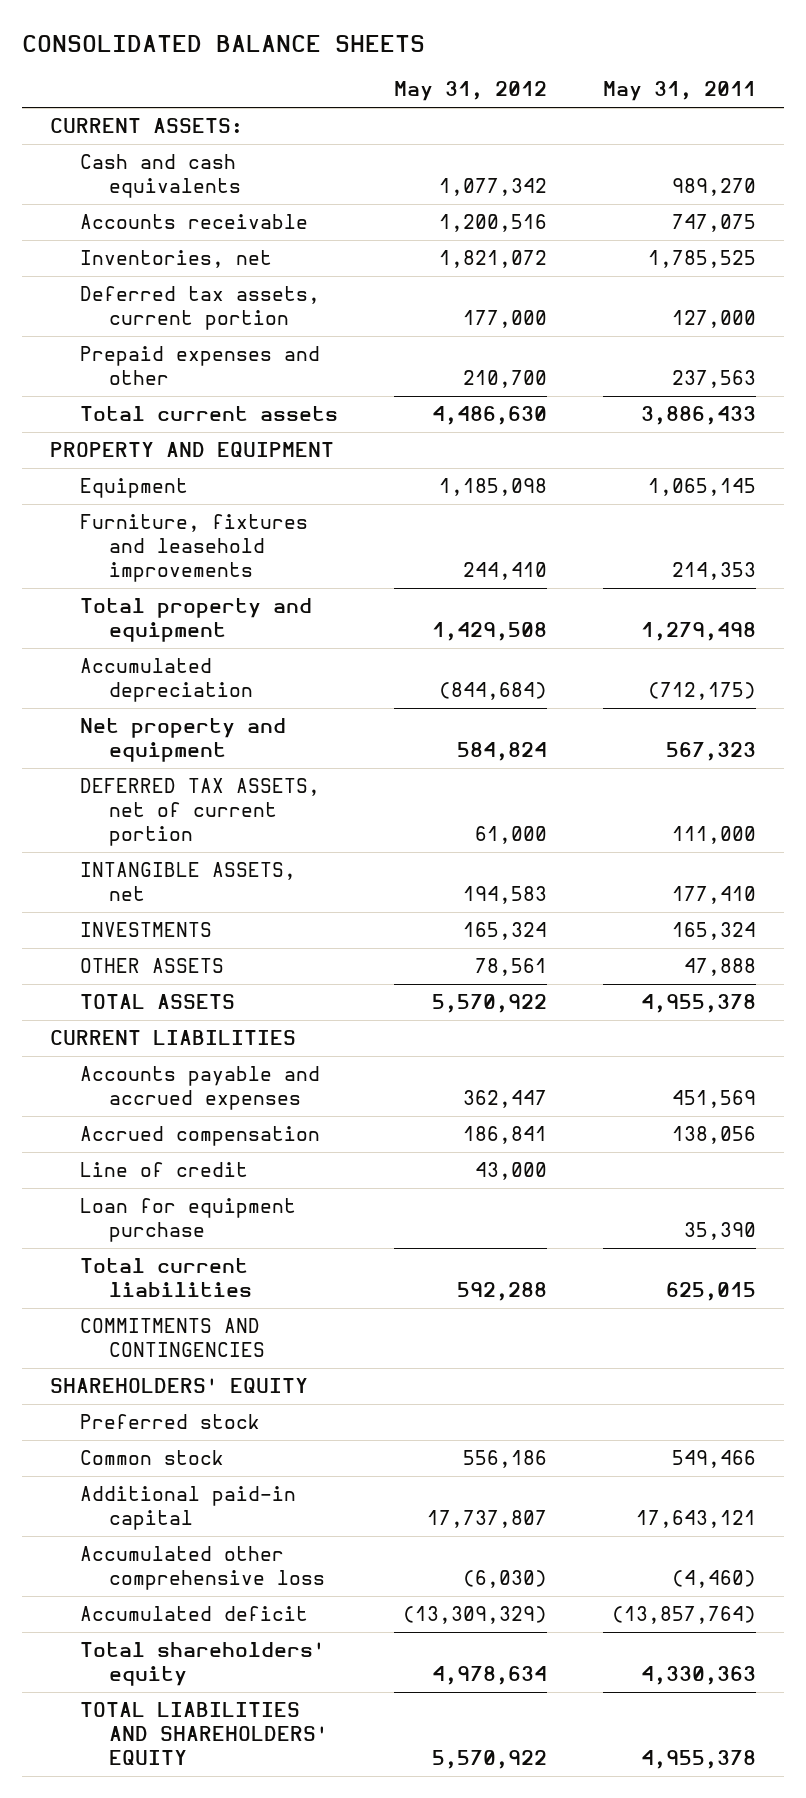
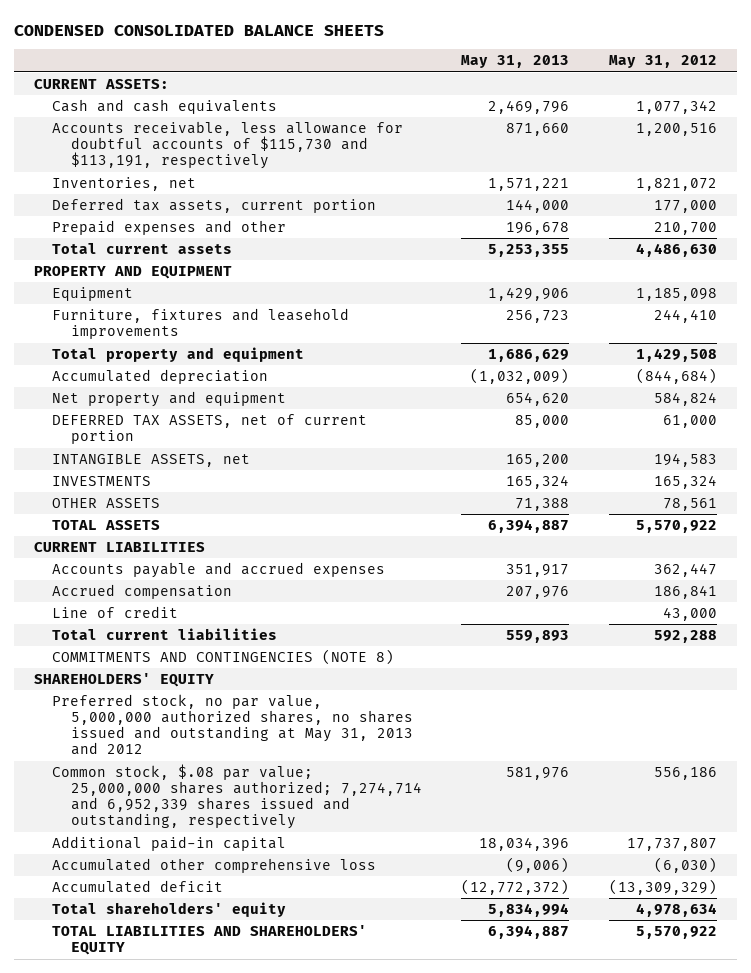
[22,34,426,52] CONSOLIDATED BALANCE SHEETS -> [14,24,385,36] CONDENSED CONSOLIDATED BALANCE SHEETS
[602,81,756,102] May 31, 2011 -> none
none -> [461,55,570,69] May 31, 2013
[79,214,308,230] Accounts receivable -> [52,121,404,170] Accounts receivable, less allowance for doubtful accounts of $115,730 and $113,191, respectively
[79,1198,296,1243] Loan for equipment purchase -> none
[79,1318,265,1358] COMMITMENTS AND CONTINGENCIES -> [52,649,395,666] COMMITMENTS AND CONTINGENCIES (NOTE 8)
[79,1414,260,1430] Preferred stock -> [52,694,413,756] Preferred stock, no par value, 5,000,000 authorized shares, no shares issued and outstanding at May 31, 2013 and 2012
[79,1450,224,1466] Common stock -> [52,764,422,830] Common stock, $.08 par value; 25,000,000 shares authorized; 7,274,714 and 6,952,339 shares issued and outstanding, respectively

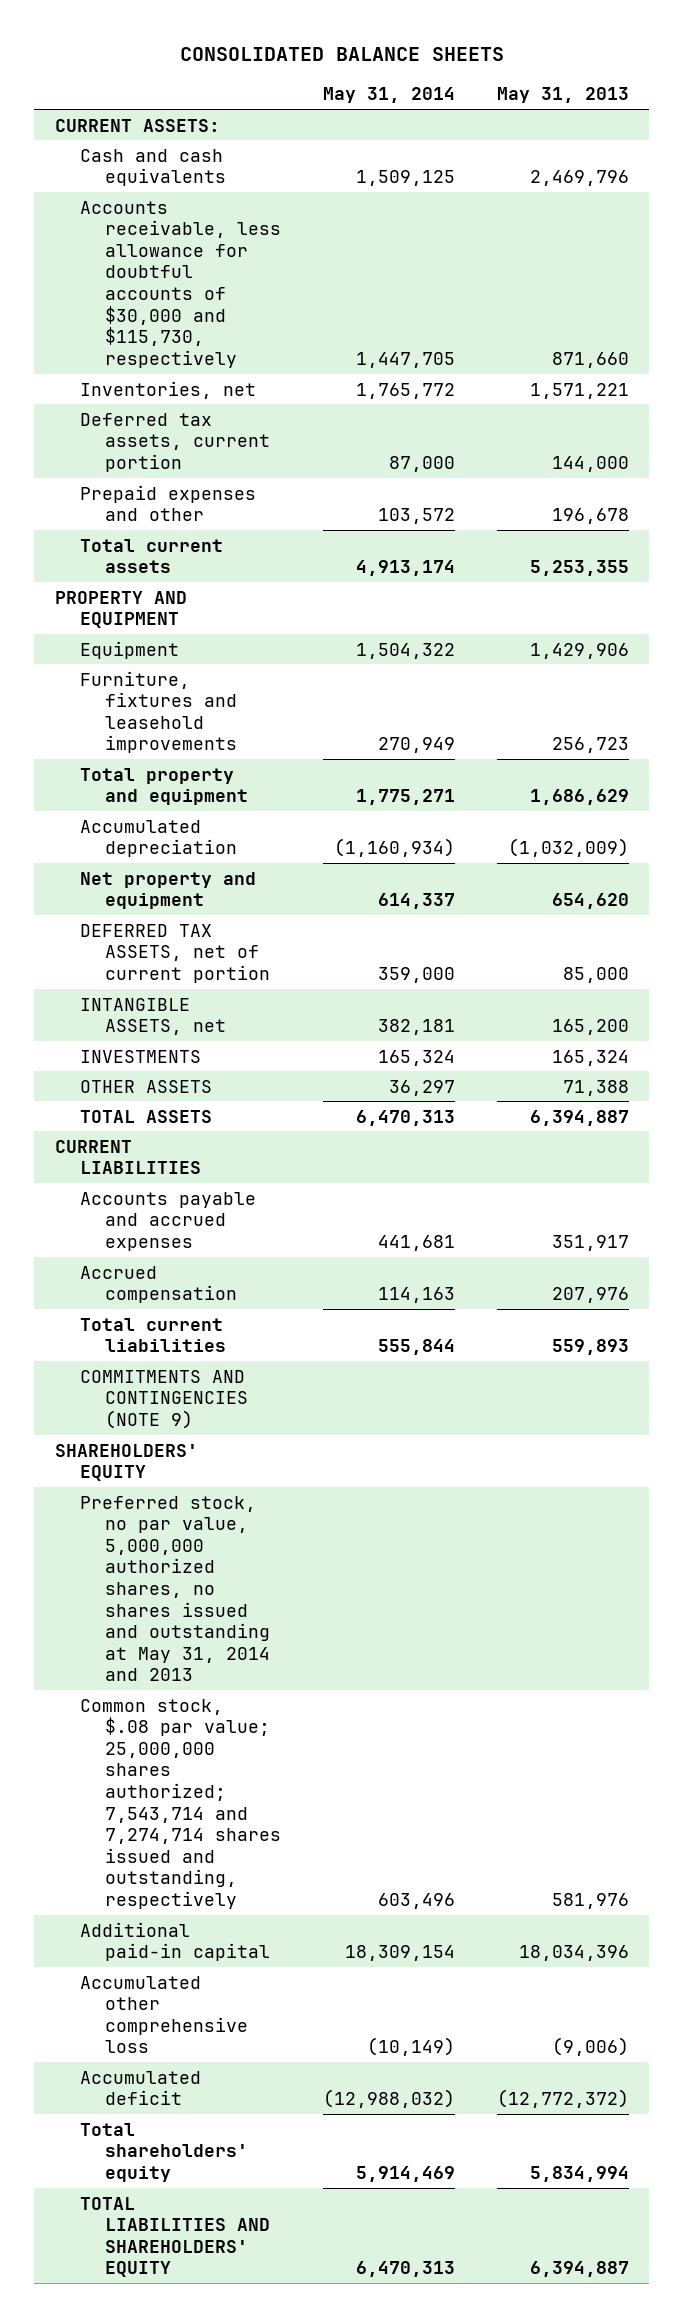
[14,24,385,36] CONDENSED CONSOLIDATED BALANCE SHEETS -> [179,47,504,62] CONSOLIDATED BALANCE SHEETS
[608,55,717,69] May 31, 2012 -> none
none -> [322,87,455,104] May 31, 2014
[52,121,404,170] Accounts receivable, less allowance for doubtful accounts of $115,730 and $113,191, respectively -> [79,200,281,368] Accounts receivable, less allowance for doubtful accounts of $30,000 and $115,730, respectively
[52,606,179,619] Line of credit -> none
[52,649,395,666] COMMITMENTS AND CONTINGENCIES (NOTE 8) -> [79,1369,248,1429] COMMITMENTS AND CONTINGENCIES (NOTE 9)
[52,694,413,756] Preferred stock, no par value, 5,000,000 authorized shares, no shares issued and outstanding at May 31, 2013 and 2012 -> [79,1495,270,1682] Preferred stock, no par value, 5,000,000 authorized shares, no shares issued and outstanding at May 31, 2014 and 2013
[52,764,422,830] Common stock, $.08 par value; 25,000,000 shares authorized; 7,274,714 and 6,952,339 shares issued and outstanding, respectively -> [79,1698,281,1909] Common stock, $.08 par value; 25,000,000 shares authorized; 7,543,714 and 7,274,714 shares issued and outstanding, respectively

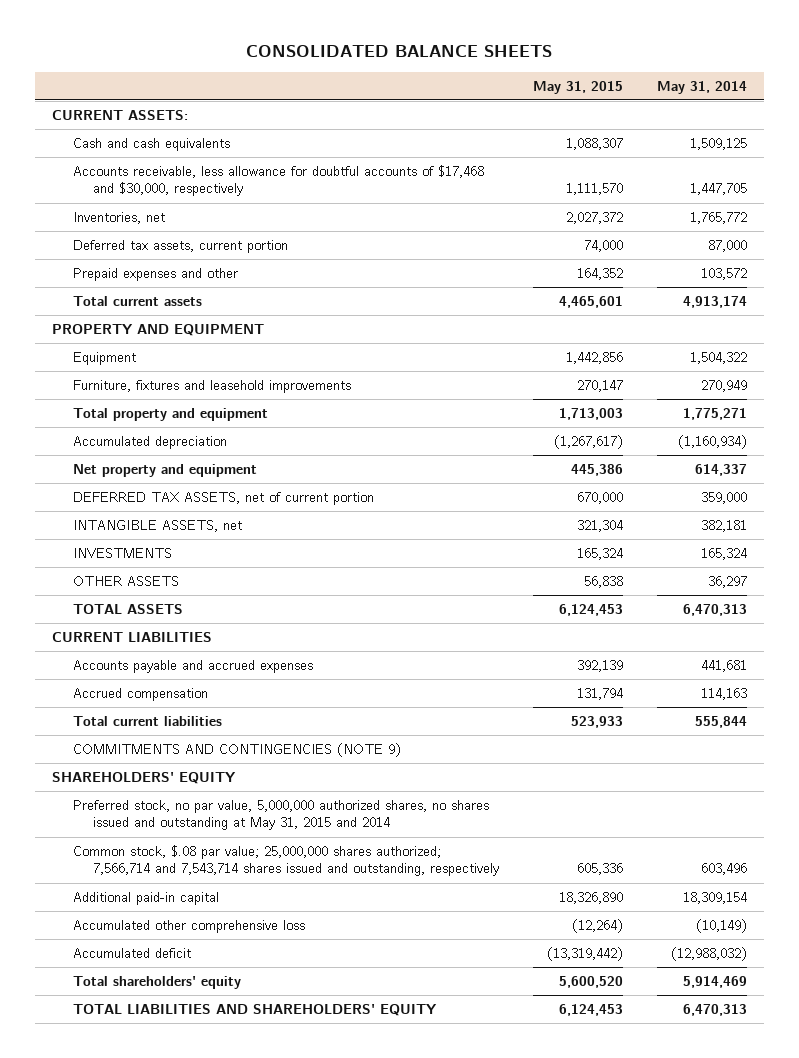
[496,87,629,104] May 31, 2013 -> none
none -> [532,80,623,94] May 31, 2015
[79,200,281,368] Accounts receivable, less allowance for doubtful accounts of $30,000 and $115,730, respectively -> [72,164,484,197] Accounts receivable, less allowance for doubtful accounts of $17,468 and $30,000, respectively
[79,1495,270,1682] Preferred stock, no par value, 5,000,000 authorized shares, no shares issued and outstanding at May 31, 2014 and 2013 -> [72,799,489,831] Preferred stock, no par value, 5,000,000 authorized shares, no shares issued and outstanding at May 31, 2015 and 2014
[79,1698,281,1909] Common stock, $.08 par value; 25,000,000 shares authorized; 7,543,714 and 7,274,714 shares issued and outstanding, respectively -> [72,844,500,877] Common stock, $.08 par value; 25,000,000 shares authorized; 7,566,714 and 7,543,714 shares issued and outstanding, respectively

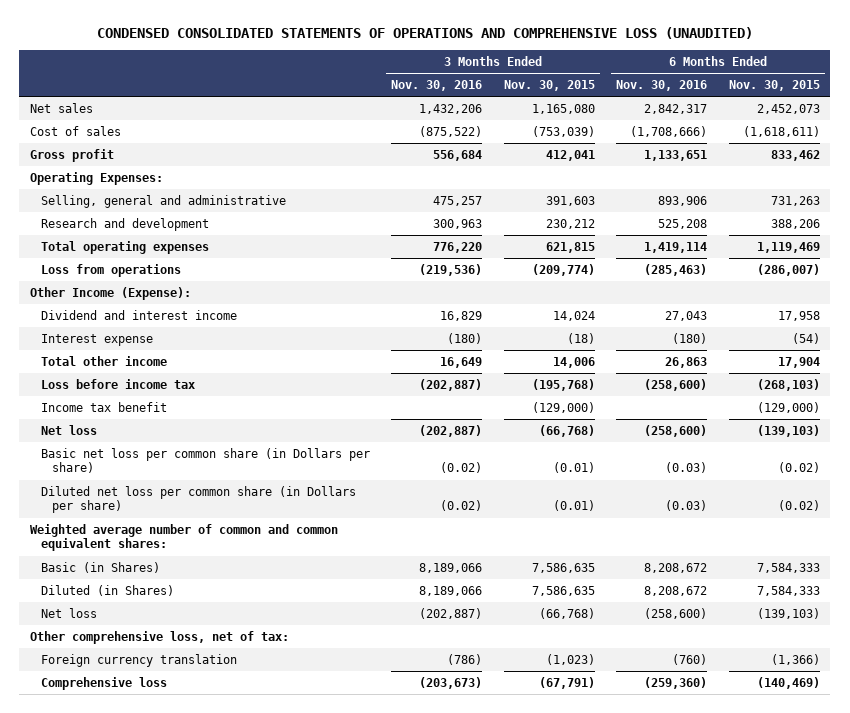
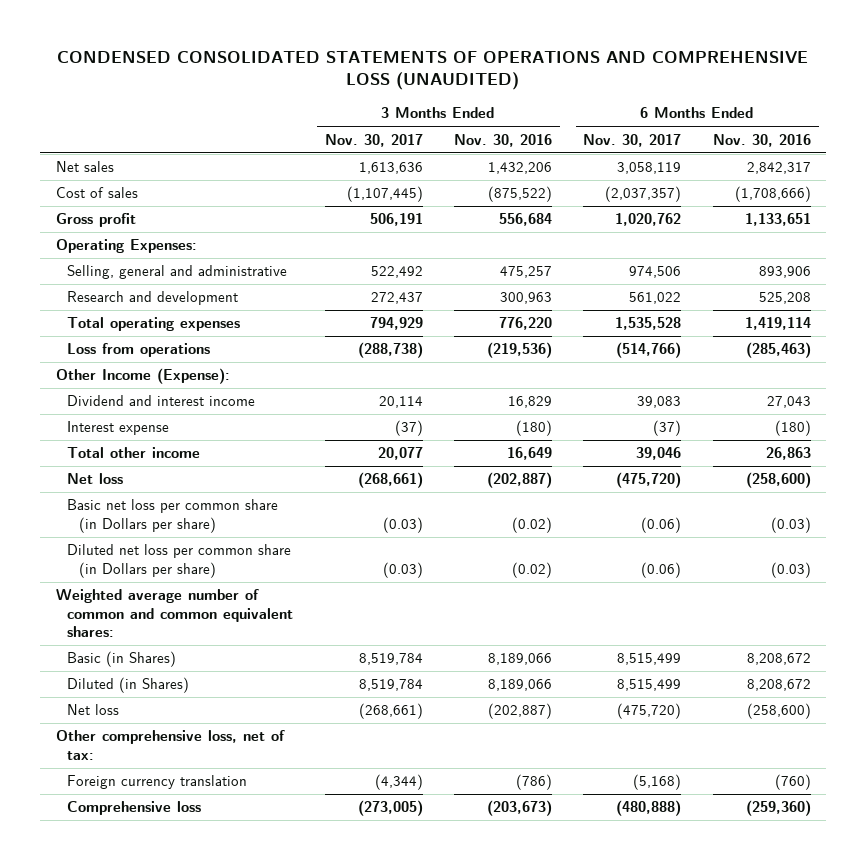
[503,80,595,92] Nov. 30, 2015 -> none
[728,80,820,92] Nov. 30, 2015 -> none
none -> [324,133,423,147] Nov. 30, 2017
none -> [583,133,682,147] Nov. 30, 2017
[40,378,195,389] Loss before income tax -> none
[40,401,167,412] Income tax benefit -> none

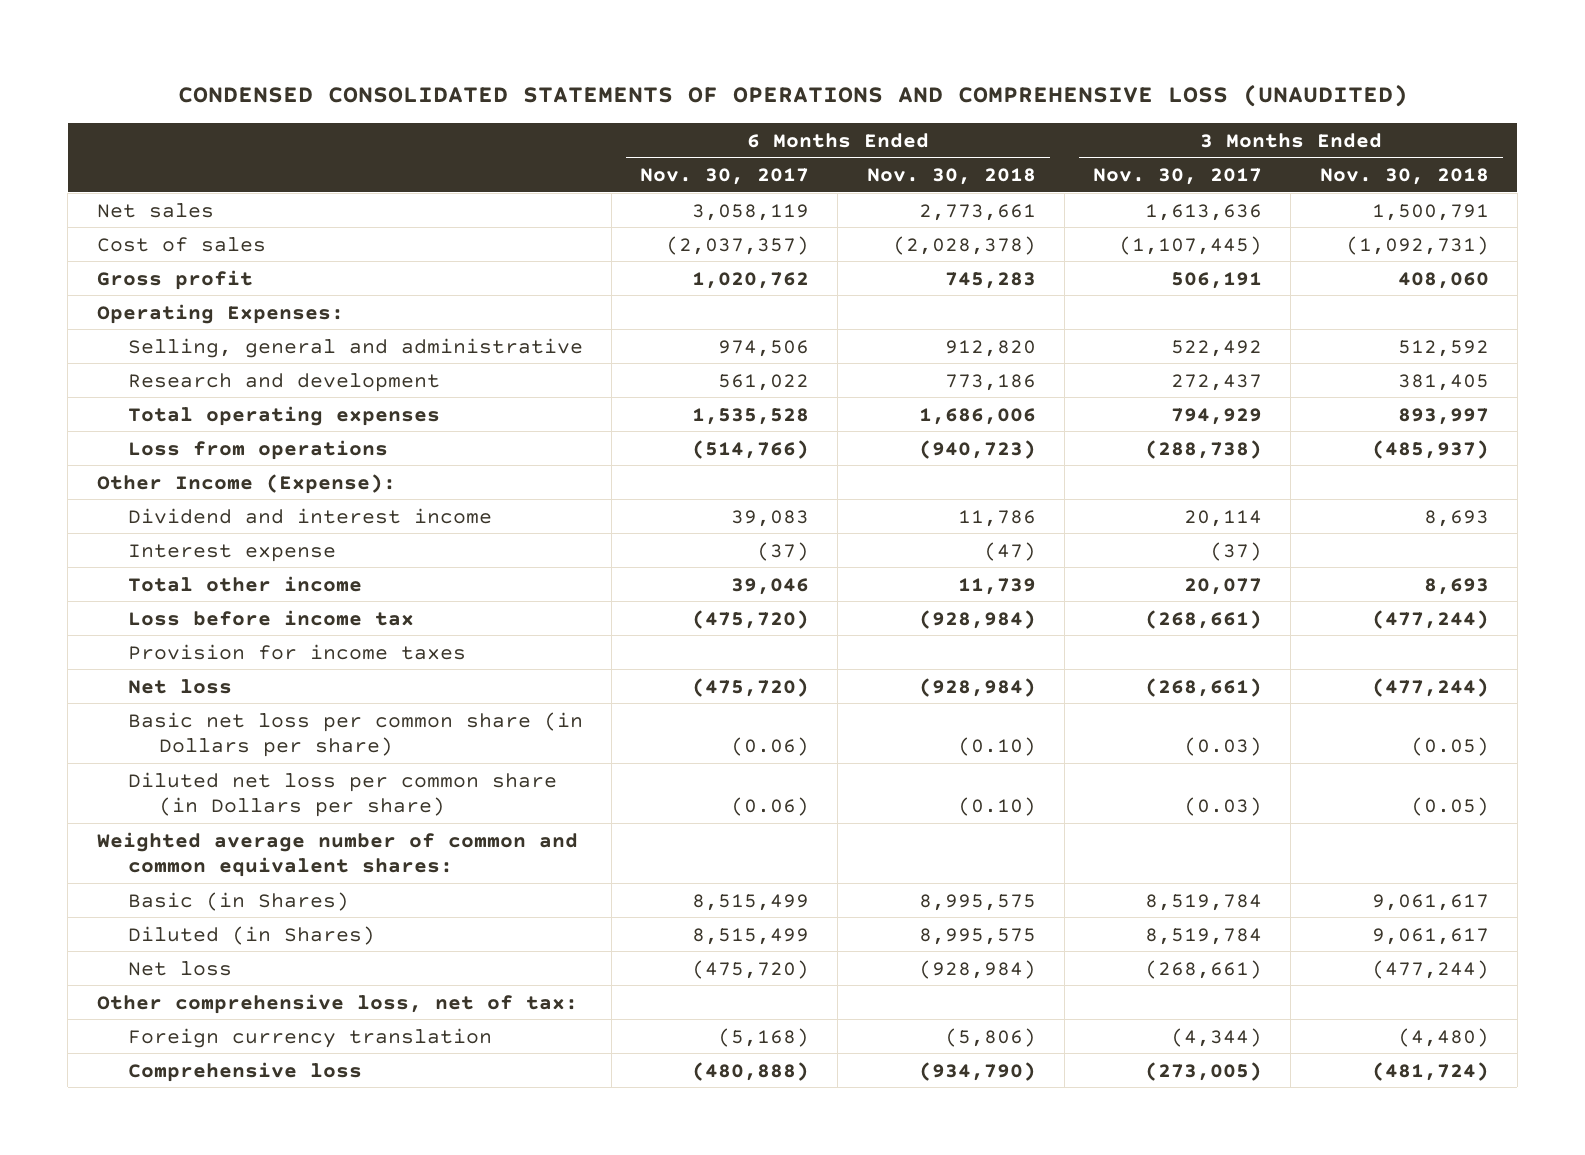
[454,133,553,147] Nov. 30, 2016 -> none
[712,133,811,147] Nov. 30, 2016 -> none
none -> [866,168,1036,186] Nov. 30, 2018
none -> [1319,168,1489,186] Nov. 30, 2018
none -> [127,609,414,626] Loss before income tax
none -> [127,643,466,660] Provision for income taxes

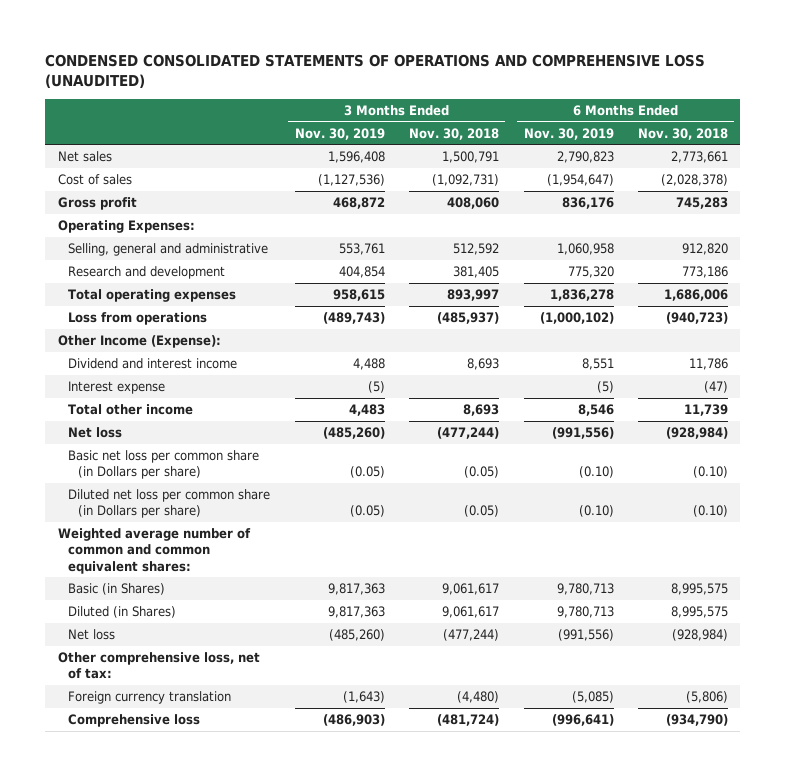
[640,168,810,186] Nov. 30, 2017 -> none
[1093,168,1263,186] Nov. 30, 2017 -> none
none -> [294,127,385,140] Nov. 30, 2019
none -> [523,127,614,140] Nov. 30, 2019
[127,609,414,626] Loss before income tax -> none
[127,643,466,660] Provision for income taxes -> none

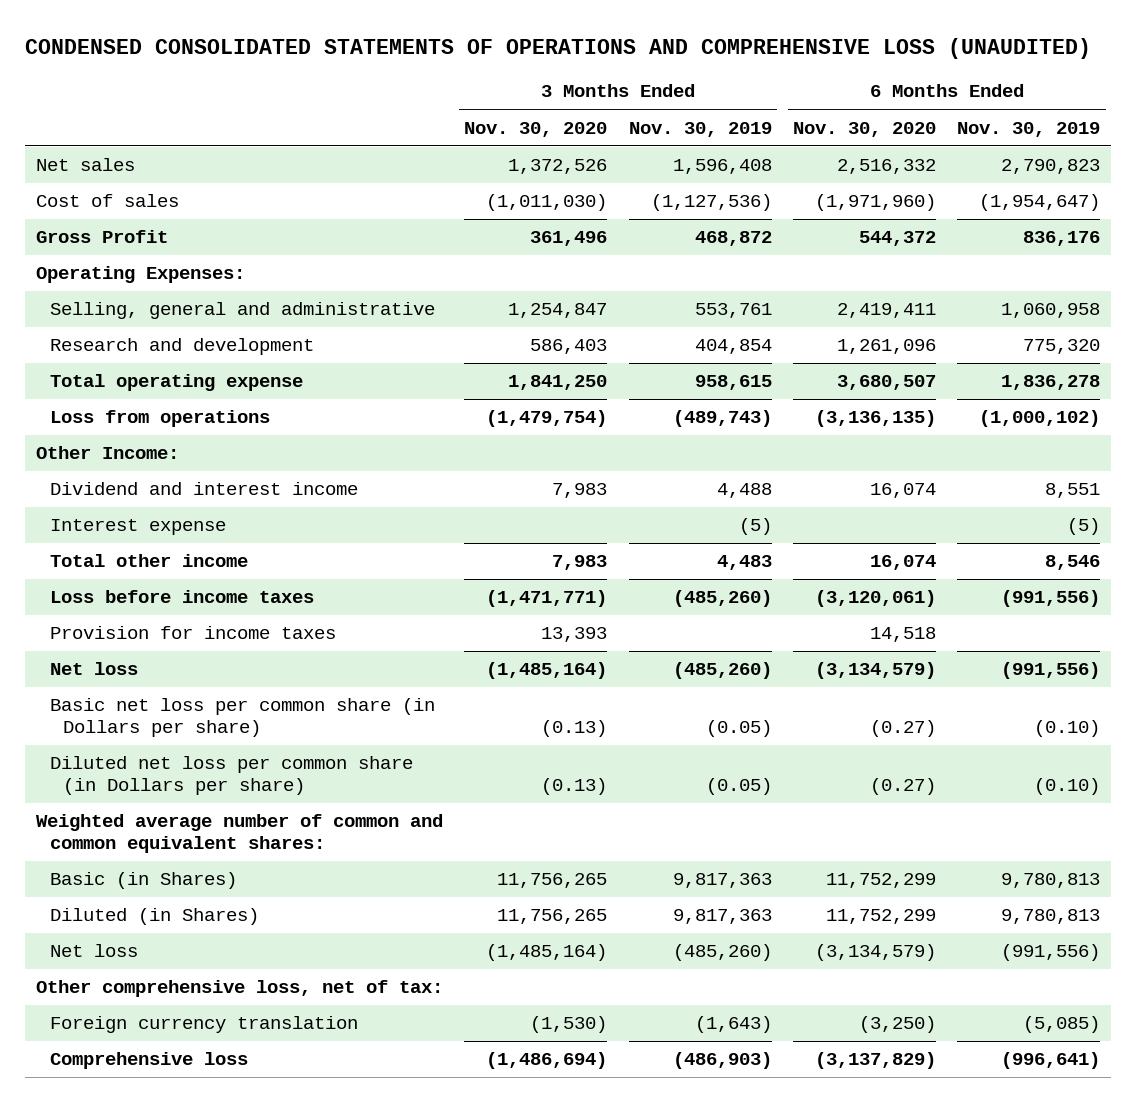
[409,127,500,140] Nov. 30, 2018 -> none
[638,127,729,140] Nov. 30, 2018 -> none
none -> [464,121,608,137] Nov. 30, 2020
none -> [792,121,936,137] Nov. 30, 2020
[57,197,137,211] Gross profit -> [35,230,168,244] Gross Profit
[67,289,236,303] Total operating expenses -> [49,374,303,392] Total operating expense
[57,335,221,349] Other Income (Expense): -> [35,446,179,460] Other Income:
none -> [49,590,314,604] Loss before income taxes
none -> [49,626,336,640] Provision for income taxes
[556,583,614,596] 9,780,713 -> [1001,873,1101,889] 9,780,813
[556,606,614,619] 9,780,713 -> [1001,909,1101,925] 9,780,813

